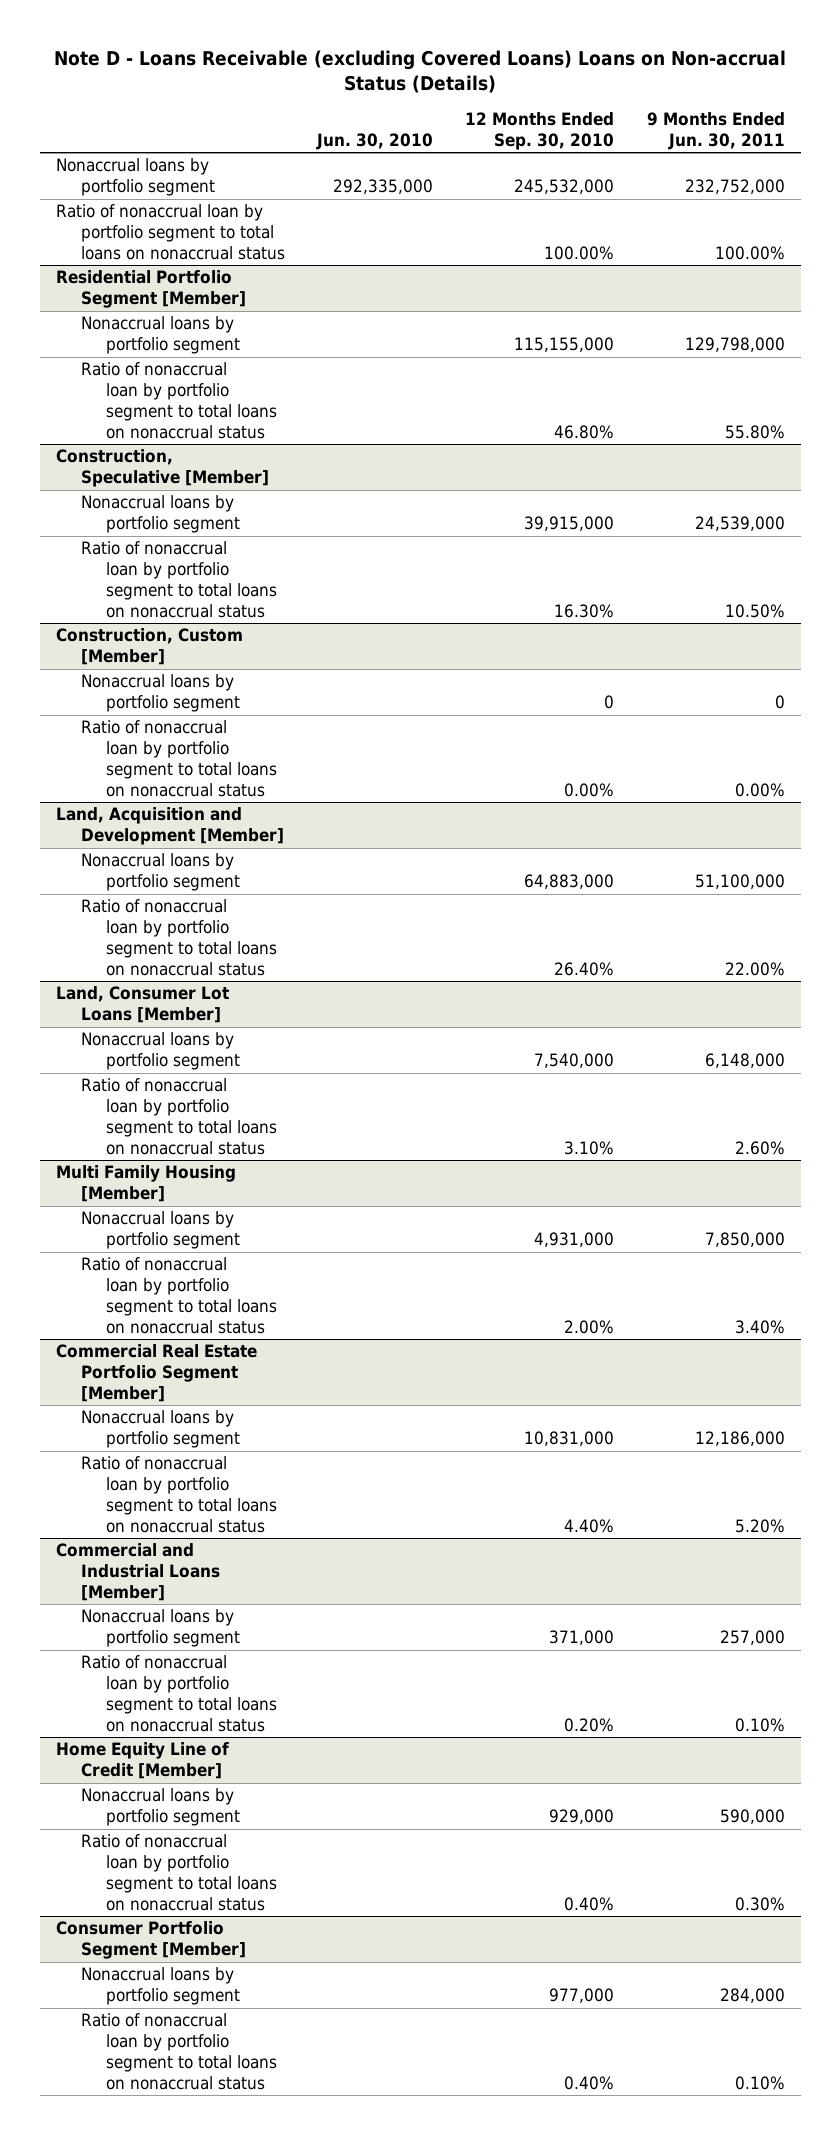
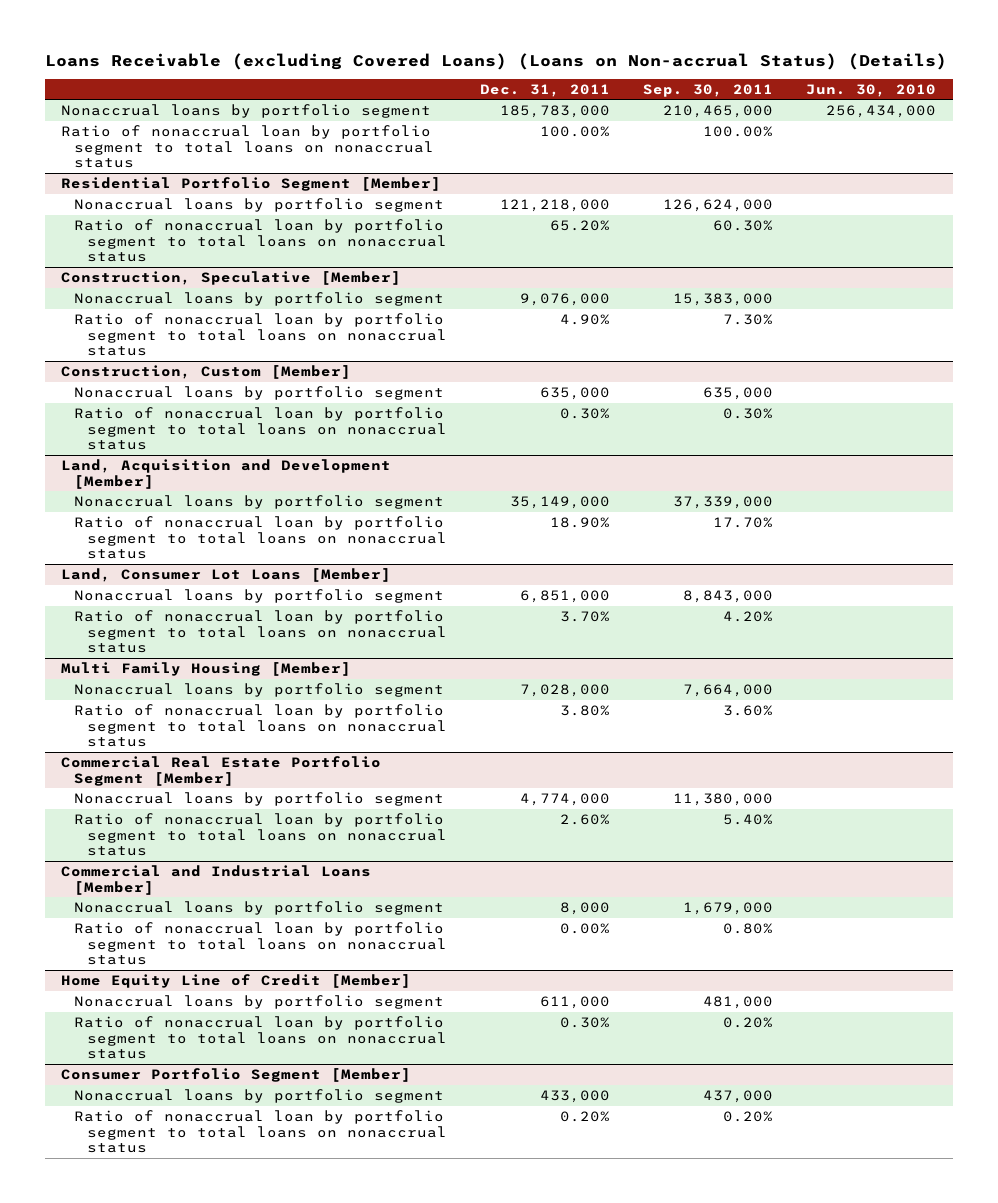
[54,50,787,94] Note D - Loans Receivable (excluding Covered Loans) Loans on Non-accrual Status (Details) -> [44,52,947,70] Loans Receivable (excluding Covered Loans) (Loans on Non-accrual Status) (Details)
[465,112,615,150] 12 Months Ended Sep. 30, 2010 -> none
[646,112,785,150] 9 Months Ended Jun. 30, 2011 -> none
none -> [479,83,610,97] Dec. 31, 2011
none -> [642,83,773,97] Sep. 30, 2011
[333,179,434,195] 292,335,000 -> [826,104,937,118] 256,434,000

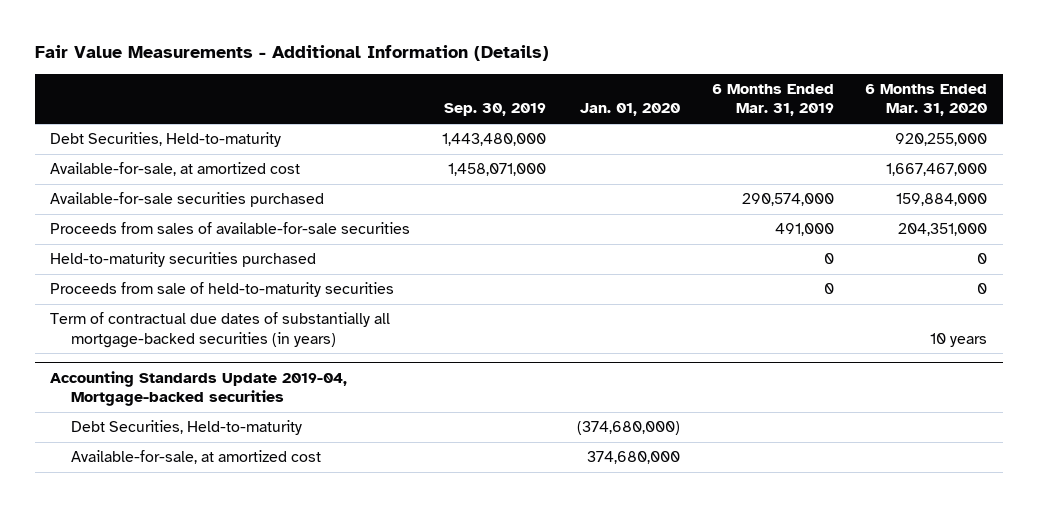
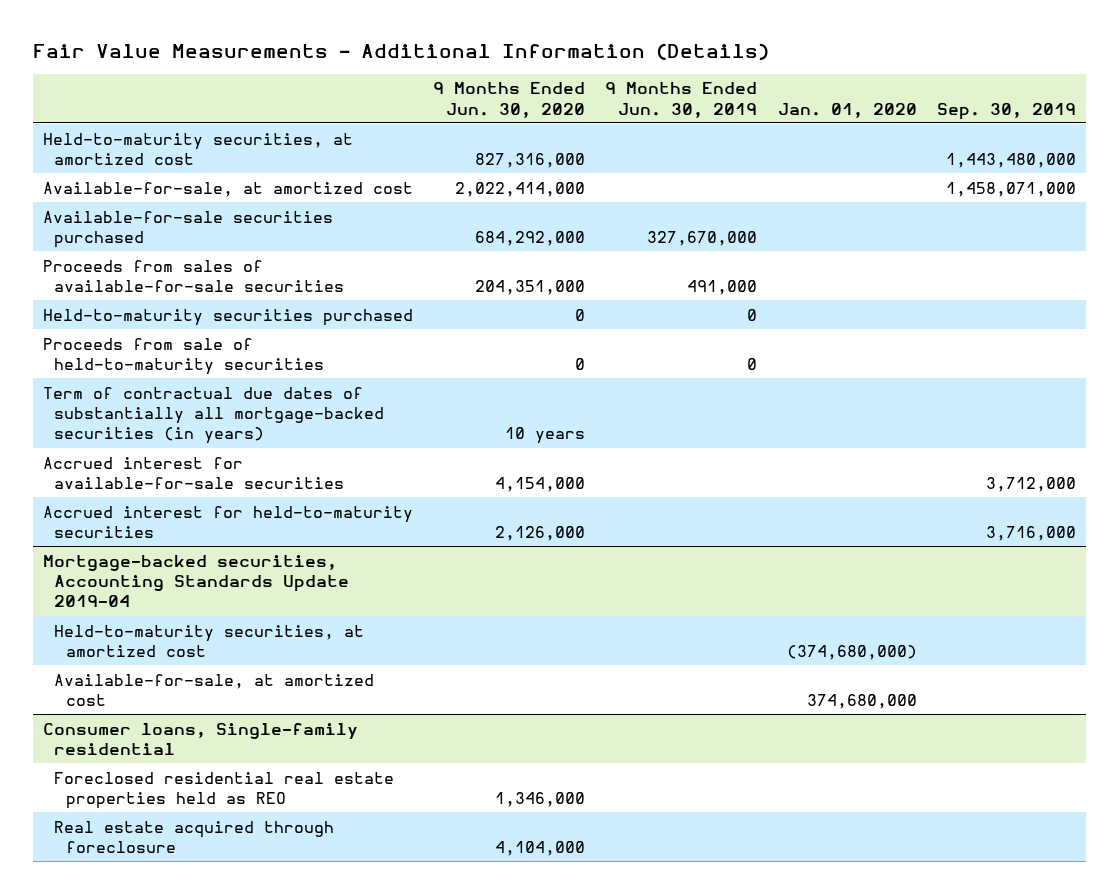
[711,84,834,117] 6 Months Ended Mar. 31, 2019 -> none
[865,84,988,117] 6 Months Ended Mar. 31, 2020 -> none
none -> [432,82,585,118] 9 Months Ended Jun. 30, 2020
none -> [605,82,758,118] 9 Months Ended Jun. 30, 2019
[50,132,282,148] Debt Securities, Held-to-maturity -> [42,132,353,165] Held-to-maturity securities, at amortized cost
none -> [42,456,345,489] Accrued interest for available-for-sale securities
none -> [42,505,413,538] Accrued interest for held-to-maturity securities
[50,370,348,407] Accounting Standards Update 2019-04, Mortgage-backed securities -> [42,554,350,608] Mortgage-backed securities, Accounting Standards Update 2019-04
[71,420,303,436] Debt Securities, Held-to-maturity -> [54,624,365,657] Held-to-maturity securities, at amortized cost
none -> [42,722,358,755] Consumer loans, Single-family residential
none -> [54,771,395,809] Foreclosed residential real estate properties held as REO
none -> [54,820,335,853] Real estate acquired through foreclosure

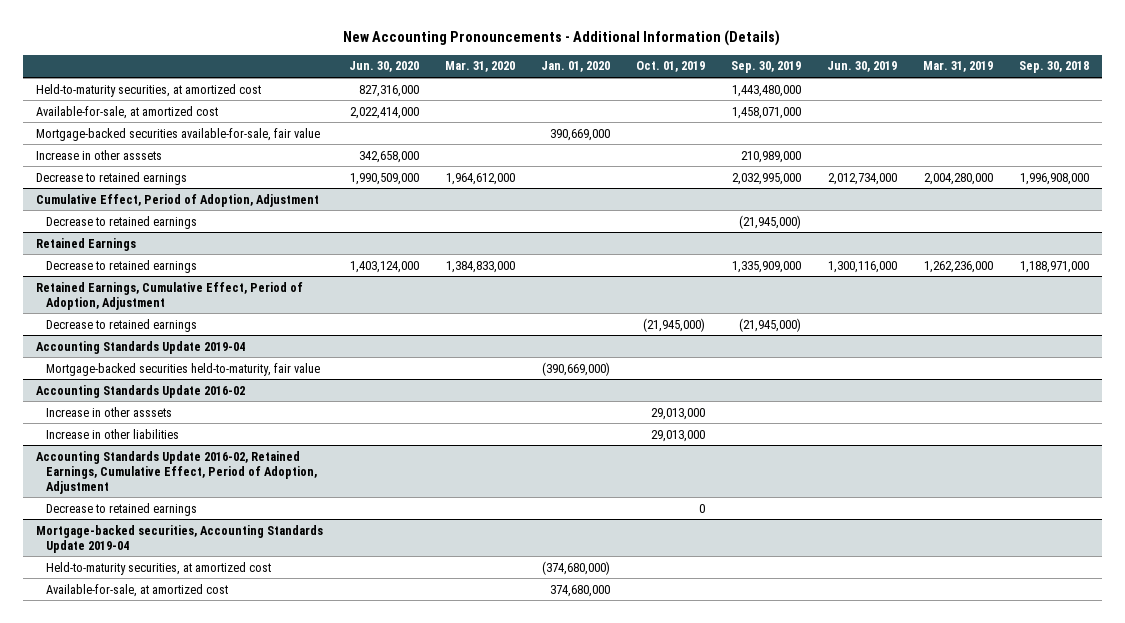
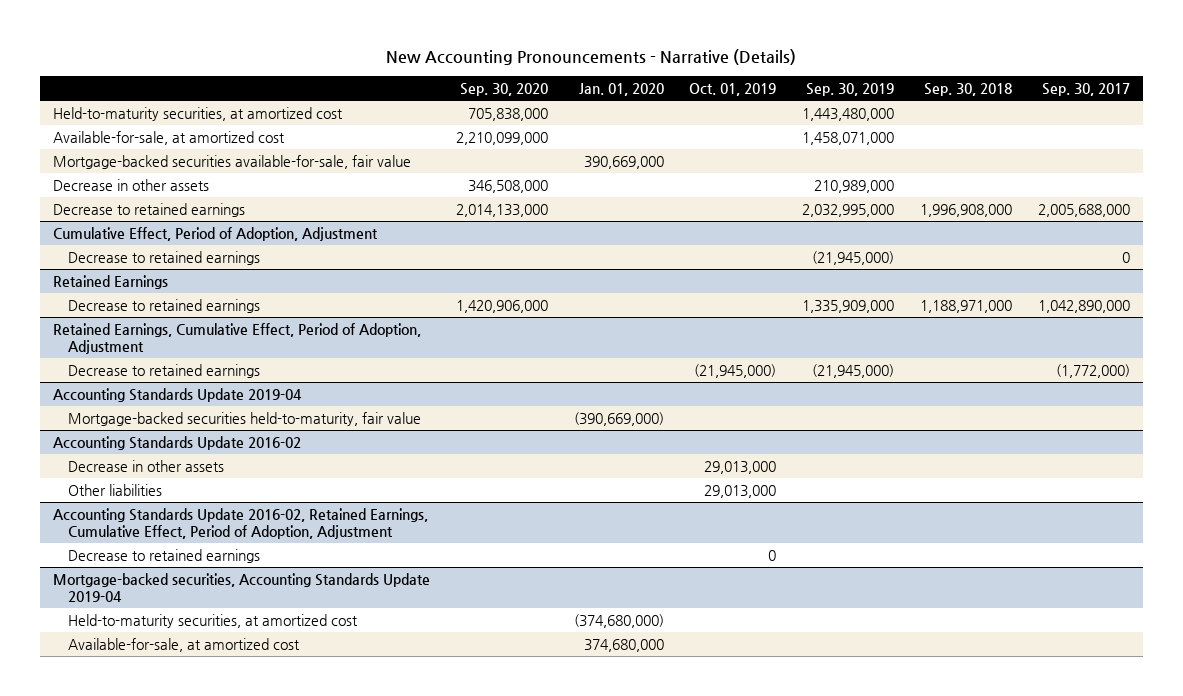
[343,30,781,47] New Accounting Pronouncements - Additional Information (Details) -> [386,49,797,66] New Accounting Pronouncements - Narrative (Details)
[348,61,419,73] Jun. 30, 2020 -> none
[444,61,515,73] Mar. 31, 2020 -> none
[826,61,897,73] Jun. 30, 2019 -> none
[923,61,994,73] Mar. 31, 2019 -> none
none -> [459,83,548,97] Sep. 30, 2020
none -> [1041,83,1130,97] Sep. 30, 2017
[35,149,162,160] Increase in other asssets -> [53,178,210,191] Decrease in other assets
[46,406,173,417] Increase in other asssets -> [67,459,224,472] Decrease in other assets
[46,428,180,439] Increase in other liabilities -> [67,483,162,496] Other liabilities

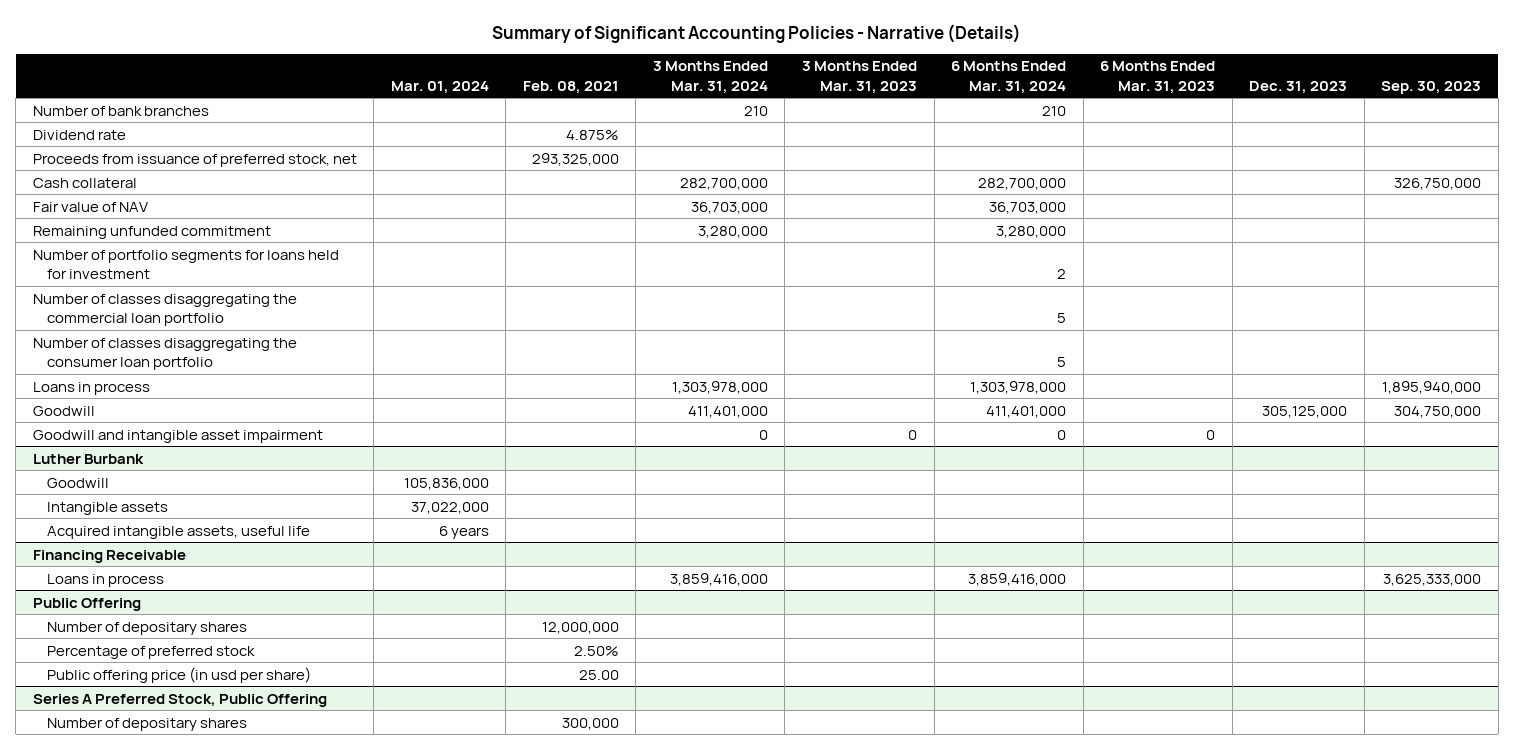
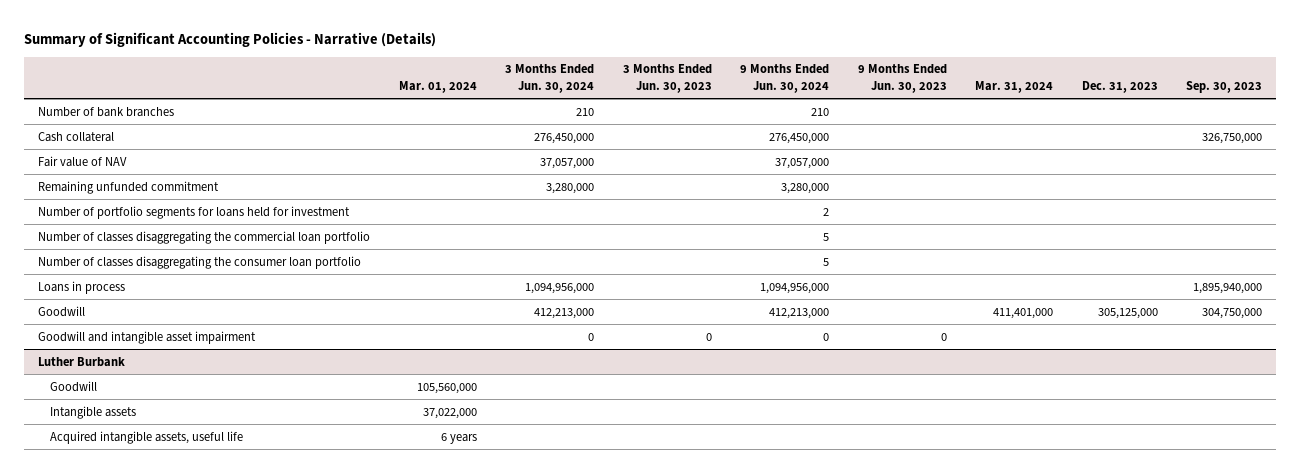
[522,80,619,94] Feb. 08, 2021 -> none
[652,61,768,94] 3 Months Ended Mar. 31, 2024 -> none
[801,61,917,94] 3 Months Ended Mar. 31, 2023 -> none
[951,61,1067,94] 6 Months Ended Mar. 31, 2024 -> none
[1100,61,1216,94] 6 Months Ended Mar. 31, 2023 -> none
none -> [505,64,595,93] 3 Months Ended Jun. 30, 2024
none -> [622,64,712,93] 3 Months Ended Jun. 30, 2023
none -> [740,64,830,93] 9 Months Ended Jun. 30, 2024
none -> [857,64,947,93] 9 Months Ended Jun. 30, 2023
none -> [975,80,1054,93] Mar. 31, 2024
[32,129,126,140] Dividend rate -> none
[32,153,357,167] Proceeds from issuance of preferred stock, net -> none
[403,477,489,490] 105,836,000 -> [416,382,477,394] 105,560,000
[32,549,186,563] Financing Receivable -> none
[47,573,165,587] Loans in process -> none
[32,597,141,611] Public Offering -> none
[47,621,248,635] Number of depositary shares -> none
[47,645,256,659] Percentage of preferred stock -> none
[47,666,312,683] Public offering price (in usd per share) -> none
[32,693,327,707] Series A Preferred Stock, Public Offering -> none
[47,717,248,731] Number of depositary shares -> none

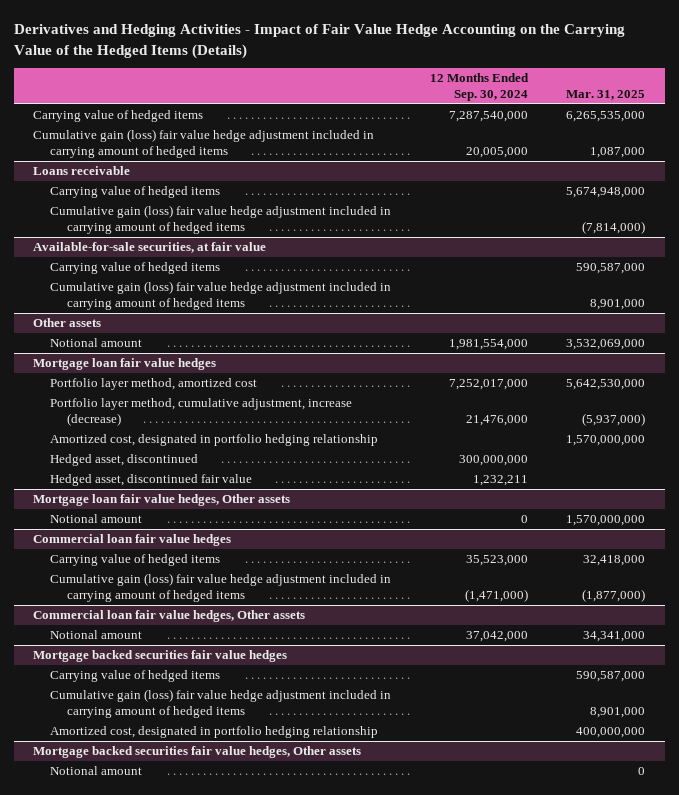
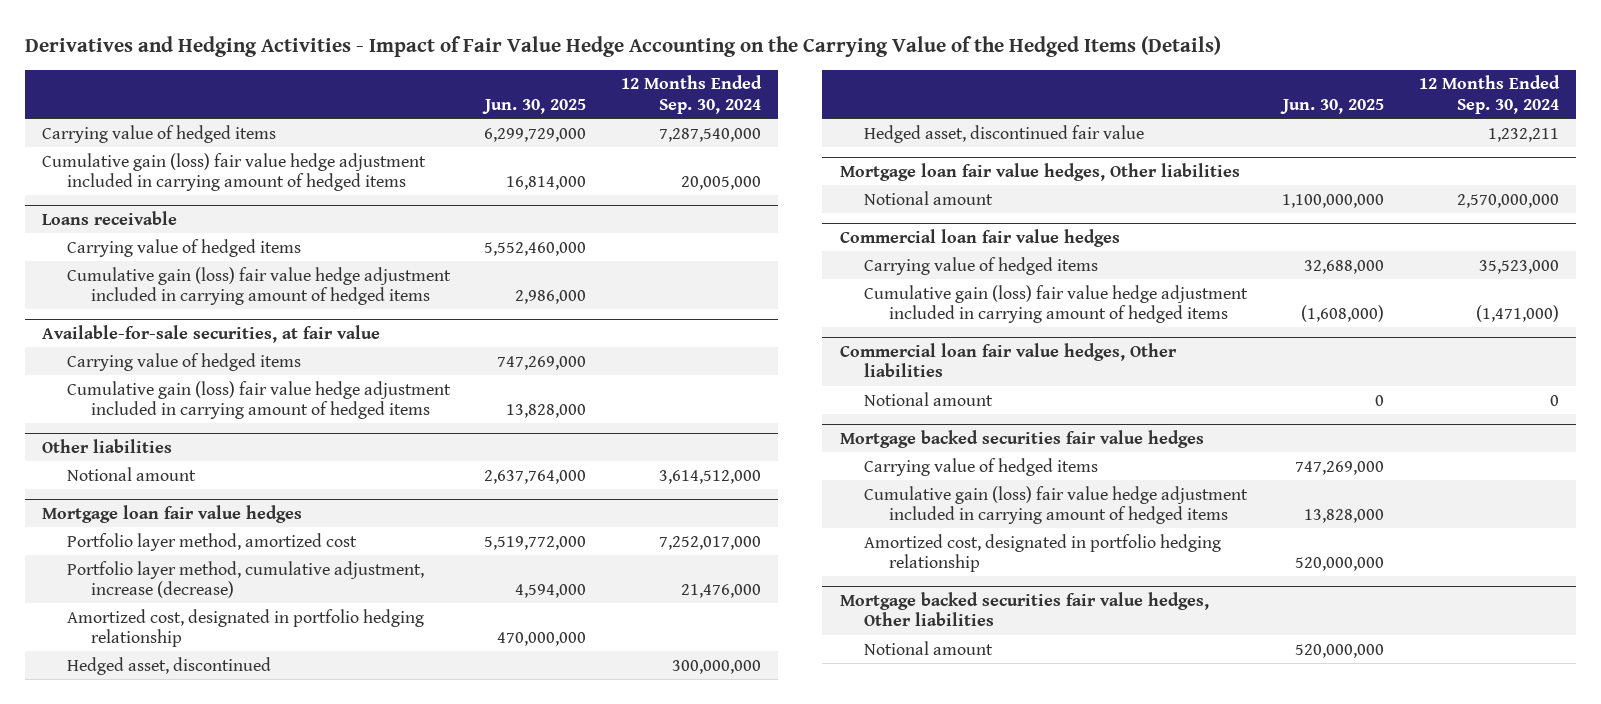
[566,90,646,101] Mar. 31, 2025 -> none
none -> [482,98,587,114] Jun. 30, 2025
[33,318,102,328] Other assets -> none
[50,338,143,348] Notional amount -> none
none -> [42,438,173,453] Other liabilities
none -> [66,466,196,481] Notional amount
[33,494,291,507] Mortgage loan fair value hedges, Other assets -> [839,162,1240,181] Mortgage loan fair value hedges, Other liabilities
[520,515,528,524] 0 -> [1456,193,1559,208] 2,570,000,000
[33,610,306,623] Commercial loan fair value hedges, Other assets -> [839,342,1177,378] Commercial loan fair value hedges, Other liabilities
[465,631,528,643] 37,042,000 -> [1549,394,1559,406] 0
[33,746,362,759] Mortgage backed securities fair value hedges, Other assets -> [839,591,1209,627] Mortgage backed securities fair value hedges, Other liabilities

